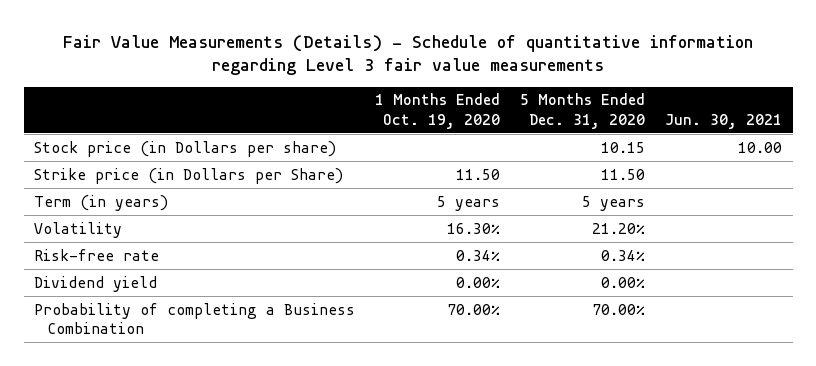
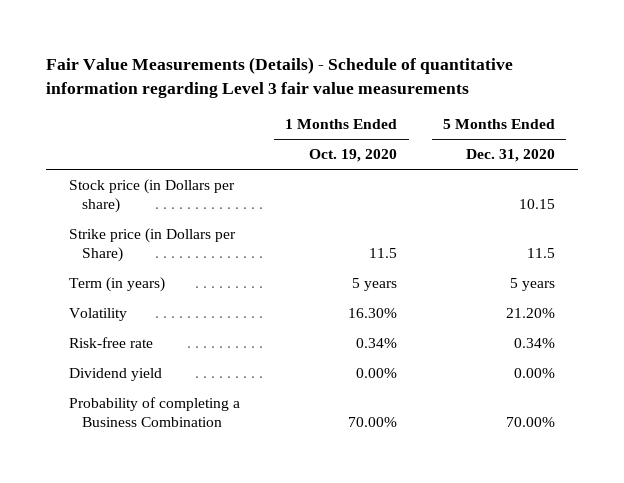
[665,113,783,129] Jun. 30, 2021 -> none
[456,168,501,180] 11.50 -> [369,248,398,259] 11.5
[601,168,646,180] 11.50 -> [526,248,555,259] 11.5

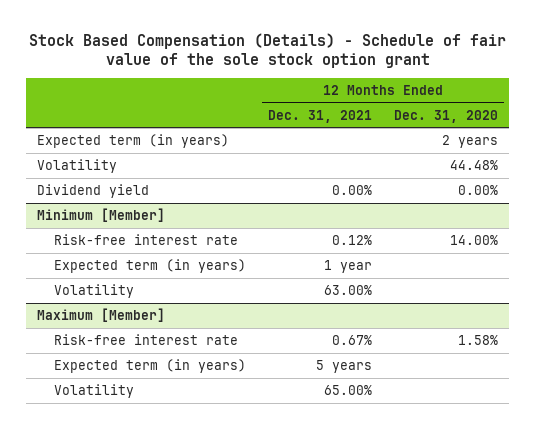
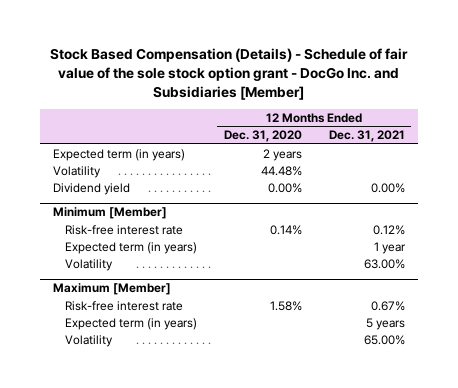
[28,32,506,69] Stock Based Compensation (Details) - Schedule of fair value of the sole stock option grant -> [49,47,408,100] Stock Based Compensation (Details) - Schedule of fair value of the sole stock option grant - DocGo Inc. and Subsidiaries [Member]
[449,234,498,245] 14.00% -> [270,225,303,236] 0.14%

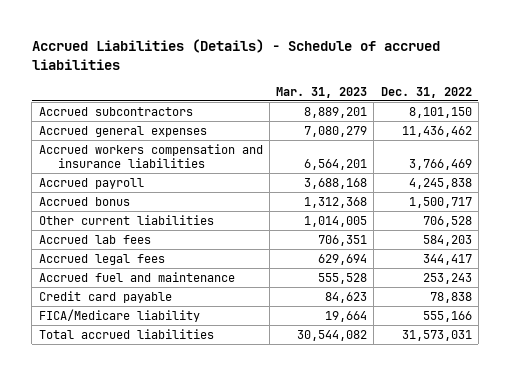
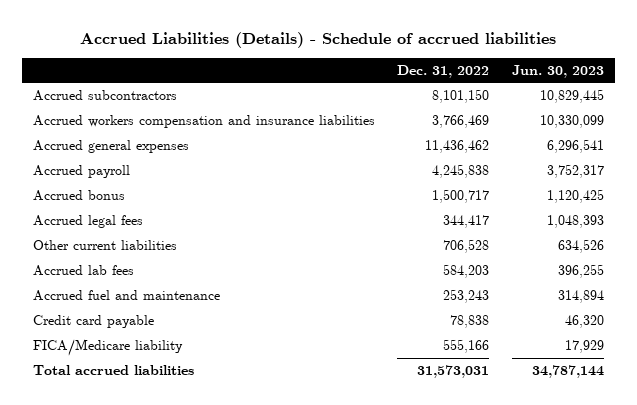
[276,86,368,98] Mar. 31, 2023 -> none
none -> [511,64,604,78] Jun. 30, 2023
[38,125,207,137] Accrued general expenses -> [33,140,190,154] Accrued general expenses
[38,253,165,265] Accrued legal fees -> [33,215,144,229] Accrued legal fees

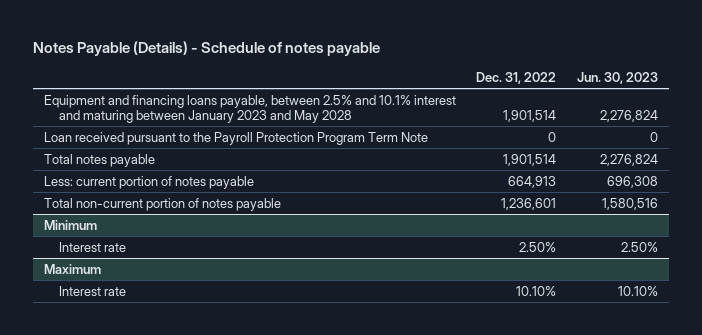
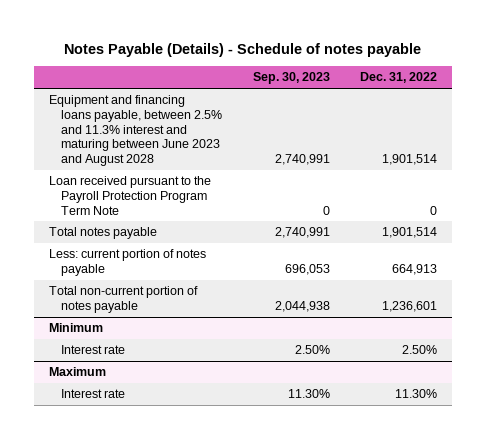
[577,71,659,84] Jun. 30, 2023 -> none
none -> [252,72,330,85] Sep. 30, 2023
[43,94,456,123] Equipment and financing loans payable, between 2.5% and 10.1% interest and maturing between January 2023 and May 2028 -> [49,95,223,166] Equipment and financing loans payable, between 2.5% and 11.3% interest and maturing between June 2023 and August 2028
[516,285,557,296] 10.10% -> [394,389,437,399] 11.30%

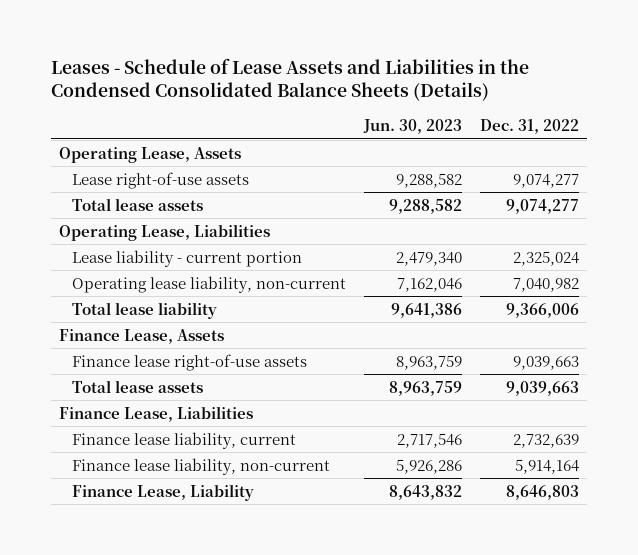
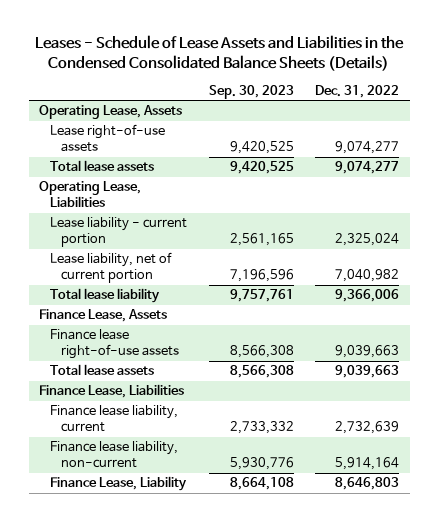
[362,119,462,135] Jun. 30, 2023 -> none
none -> [208,85,294,100] Sep. 30, 2023
[72,275,347,293] Operating lease liability, non-current -> [50,252,173,284] Lease liability, net of current portion

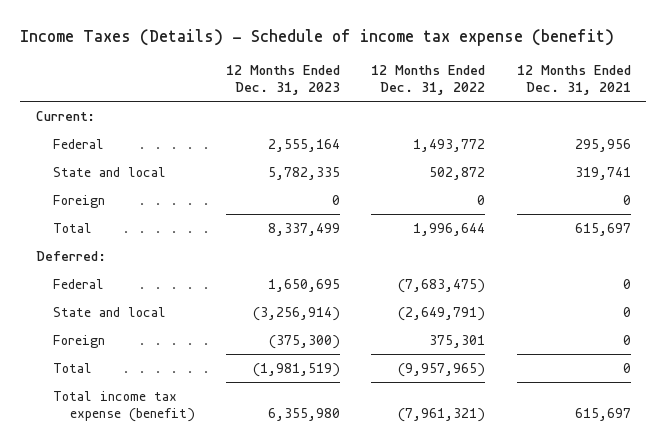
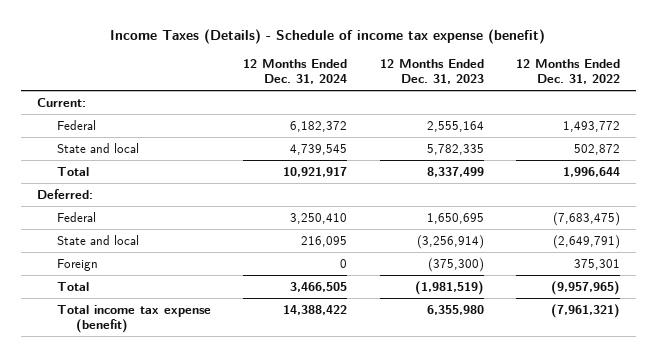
[516,65,631,96] 12 Months Ended Dec. 31, 2021 -> none
none -> [243,59,348,84] 12 Months Ended Dec. 31, 2024
[52,194,105,208] Foreign -> none

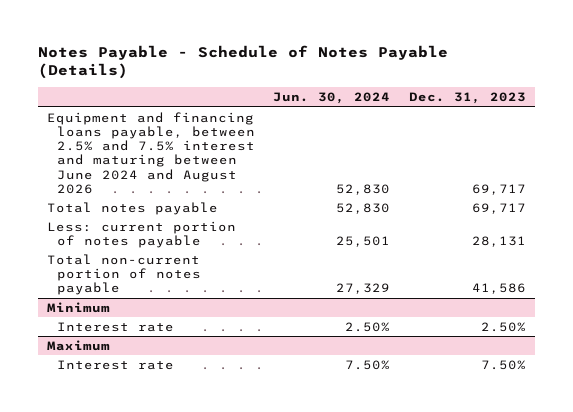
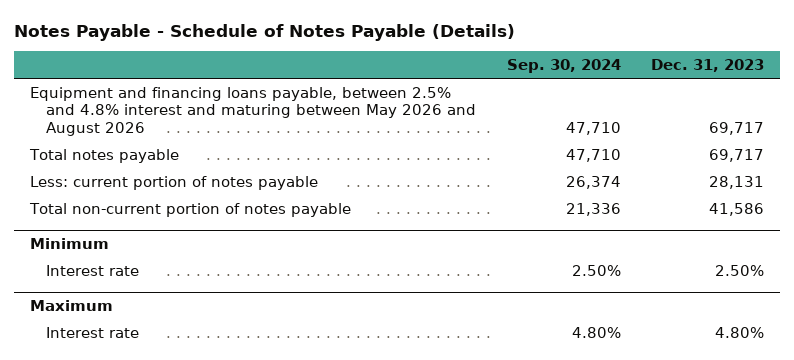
[273,92,391,105] Jun. 30, 2024 -> none
none -> [506,59,621,74] Sep. 30, 2024
[47,111,256,194] Equipment and financing loans payable, between 2.5% and 7.5% interest and maturing between June 2024 and August 2026 -> [29,86,476,136] Equipment and financing loans payable, between 2.5% and 4.8% interest and maturing between May 2026 and August 2026
[480,359,526,370] 7.50% -> [715,326,765,338] 4.80%

